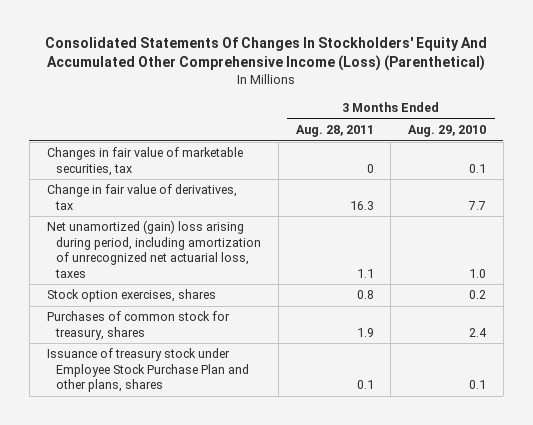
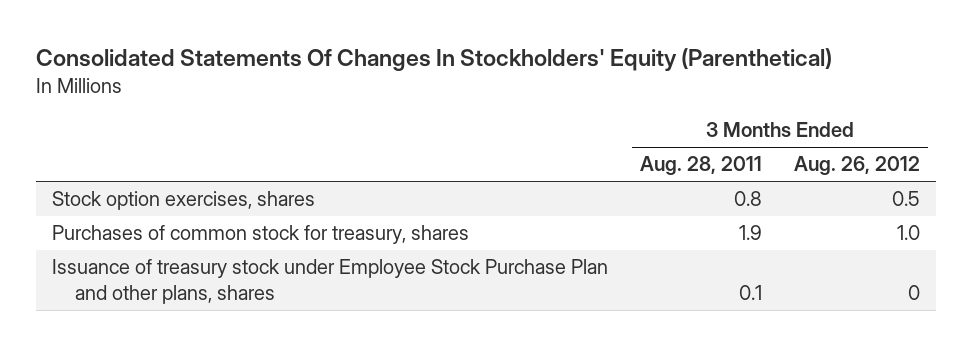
[45,37,488,72] Consolidated Statements Of Changes In Stockholders' Equity And Accumulated Other Comprehensive Income (Loss) (Parenthetical) -> [35,48,832,72] Consolidated Statements Of Changes In Stockholders' Equity (Parenthetical)
[408,124,487,137] Aug. 29, 2010 -> none
none -> [793,156,920,176] Aug. 26, 2012
[46,147,243,176] Changes in fair value of marketable securities, tax -> none
[46,184,237,210] Change in fair value of derivatives, tax -> none
[46,220,262,278] Net unamortized (gain) loss arising during period, including amortization of unrecognized net actuarial loss, taxes -> none

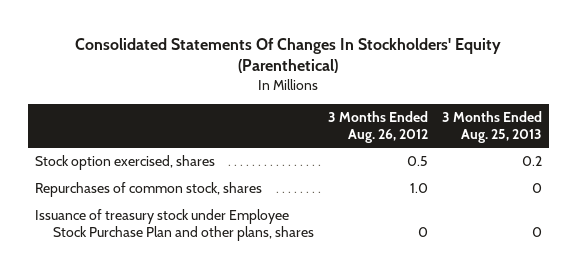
[639,156,762,176] Aug. 28, 2011 -> none
none -> [441,111,542,143] 3 Months Ended Aug. 25, 2013
[51,191,315,211] Stock option exercises, shares -> [35,155,216,171] Stock option exercised, shares
[51,225,469,245] Purchases of common stock for treasury, shares -> [35,182,263,198] Repurchases of common stock, shares

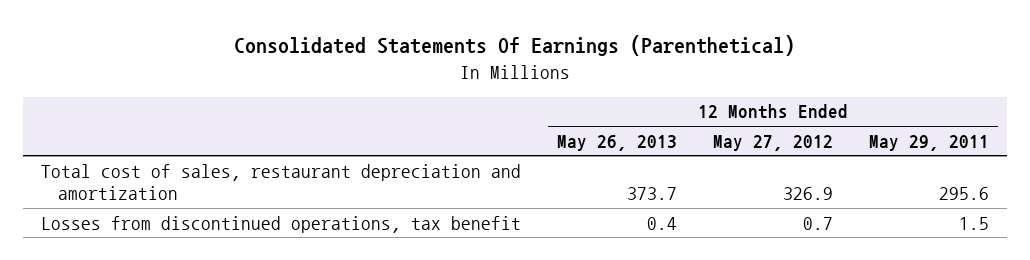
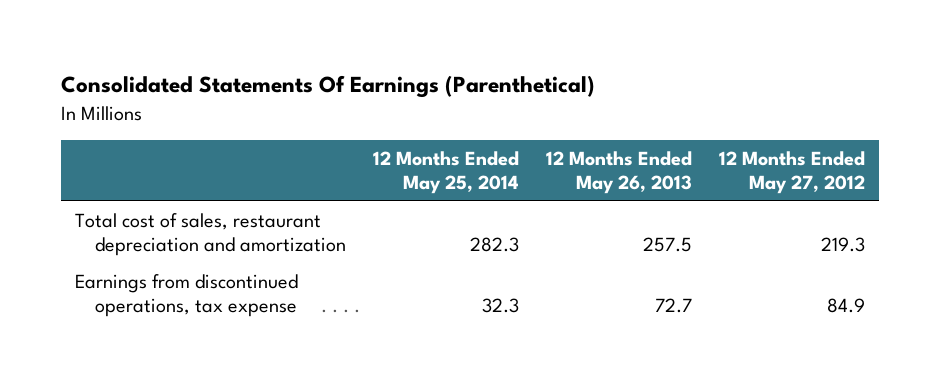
[868,134,989,151] May 29, 2011 -> none
none -> [373,150,520,195] 12 Months Ended May 25, 2014
[627,187,678,201] 373.7 -> [643,237,693,253] 257.5
[782,187,833,201] 326.9 -> [821,237,866,253] 219.3
[41,215,522,233] Losses from discontinued operations, tax benefit -> [74,274,298,318] Earnings from discontinued operations, tax expense
[647,216,678,230] 0.4 -> [655,298,693,314] 72.7
[802,216,833,230] 0.7 -> [827,298,866,314] 84.9

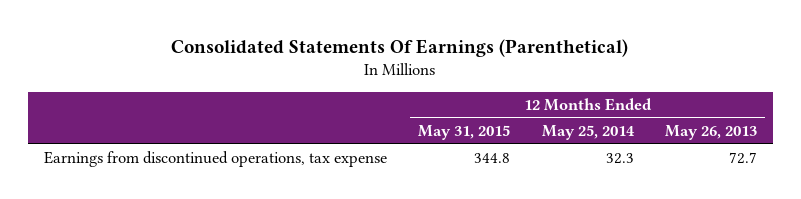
[719,150,866,195] 12 Months Ended May 27, 2012 -> none
none -> [418,124,511,140] May 31, 2015
[74,213,347,257] Total cost of sales, restaurant depreciation and amortization -> none

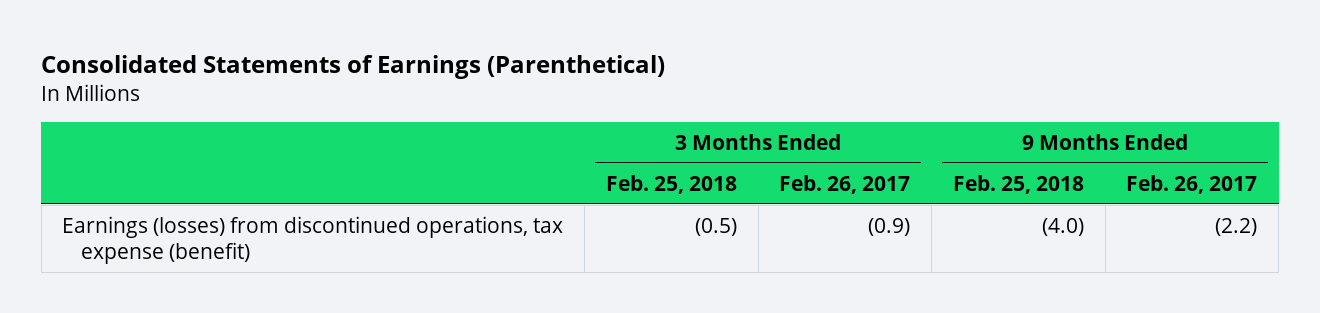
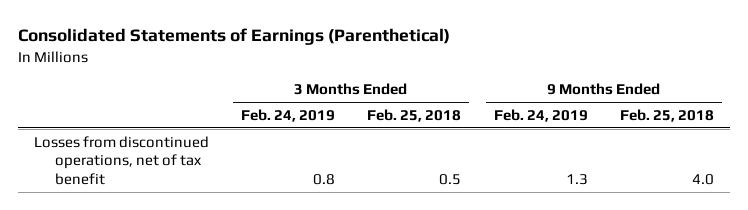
[779,174,911,194] Feb. 26, 2017 -> none
[1126,174,1258,194] Feb. 26, 2017 -> none
none -> [241,108,336,122] Feb. 24, 2019
none -> [493,108,588,122] Feb. 24, 2019
[62,215,564,264] Earnings (losses) from discontinued operations, tax expense (benefit) -> [33,135,209,185] Losses from discontinued operations, net of tax benefit
[694,217,737,236] (0.5) -> [439,173,462,185] 0.5
[1041,217,1084,236] (4.0) -> [691,173,714,185] 4.0

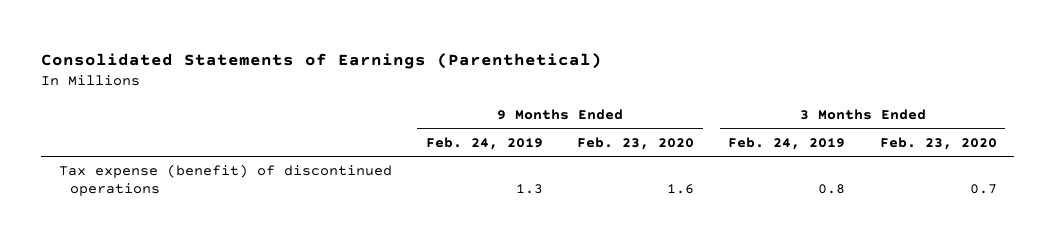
[367,108,462,122] Feb. 25, 2018 -> none
[619,108,714,122] Feb. 25, 2018 -> none
none -> [577,136,695,150] Feb. 23, 2020
none -> [879,136,997,150] Feb. 23, 2020
[33,135,209,185] Losses from discontinued operations, net of tax benefit -> [58,164,392,196] Tax expense (benefit) of discontinued operations

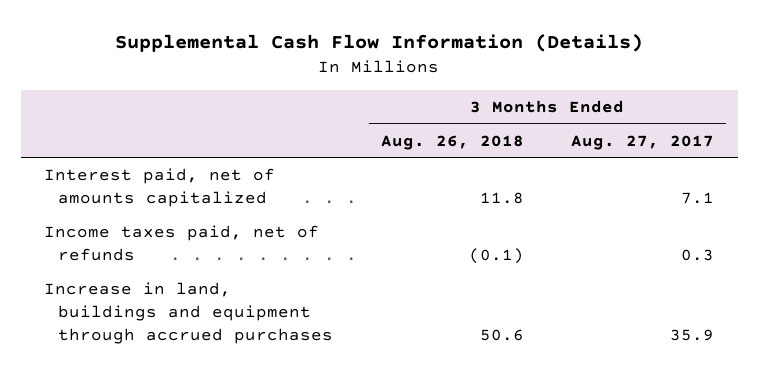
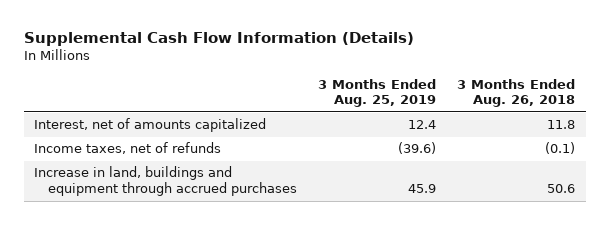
[570,134,714,150] Aug. 27, 2017 -> none
none -> [318,78,437,108] 3 Months Ended Aug. 25, 2019
[44,168,276,207] Interest paid, net of amounts capitalized -> [34,118,267,133] Interest, net of amounts capitalized
[44,225,320,261] Income taxes paid, net of refunds -> [34,142,222,155] Income taxes, net of refunds

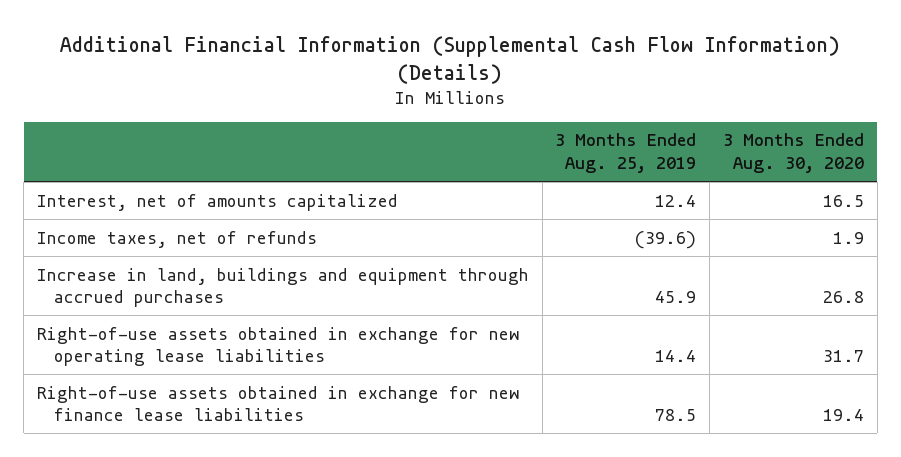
[23,31,414,46] Supplemental Cash Flow Information (Details) -> [60,35,841,84] Additional Financial Information (Supplemental Cash Flow Information) (Details)
[457,78,576,108] 3 Months Ended Aug. 26, 2018 -> none
none -> [722,133,864,174] 3 Months Ended Aug. 30, 2020
none -> [37,326,520,367] Right-of-use assets obtained in exchange for new operating lease liabilities
none -> [37,385,520,422] Right-of-use assets obtained in exchange for new finance lease liabilities

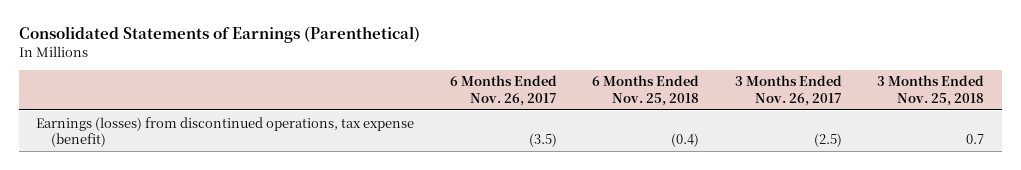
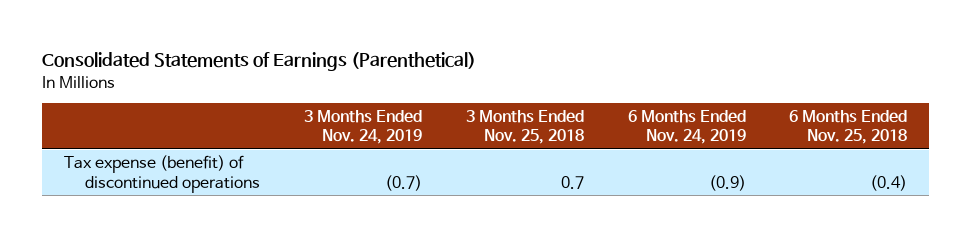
[449,75,557,107] 6 Months Ended Nov. 26, 2017 -> none
[734,75,842,107] 3 Months Ended Nov. 26, 2017 -> none
none -> [304,109,423,145] 3 Months Ended Nov. 24, 2019
none -> [627,109,746,145] 6 Months Ended Nov. 24, 2019
[36,116,415,148] Earnings (losses) from discontinued operations, tax expense (benefit) -> [63,155,261,194] Tax expense (benefit) of discontinued operations

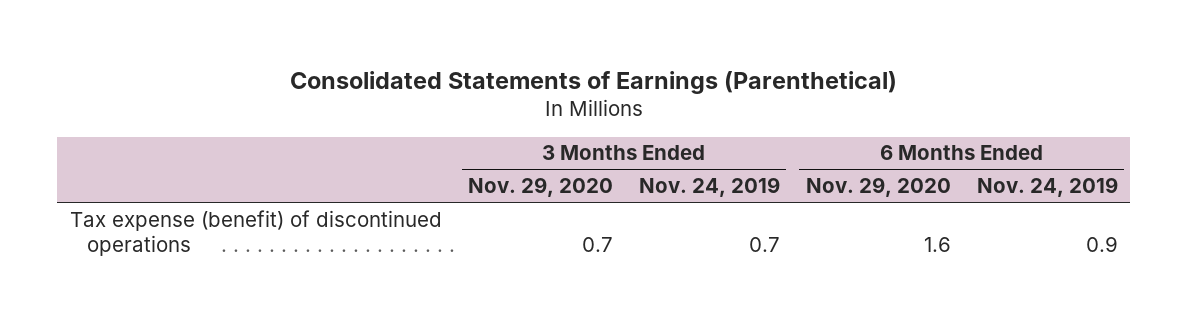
[465,109,584,145] 3 Months Ended Nov. 25, 2018 -> none
[789,109,908,145] 6 Months Ended Nov. 25, 2018 -> none
none -> [468,177,614,198] Nov. 29, 2020
none -> [805,177,951,198] Nov. 29, 2020
[385,175,423,192] (0.7) -> [748,237,780,253] 0.7
[708,175,746,192] (0.9) -> [1085,236,1118,253] 0.9

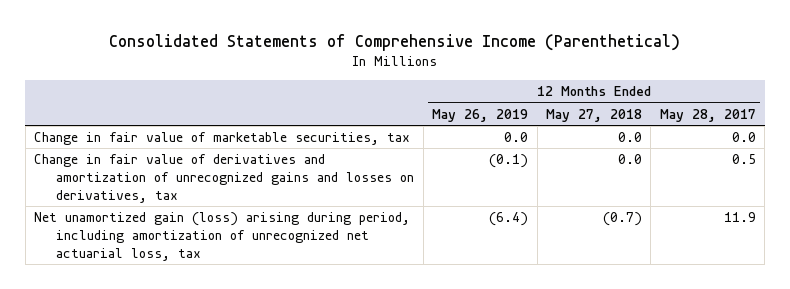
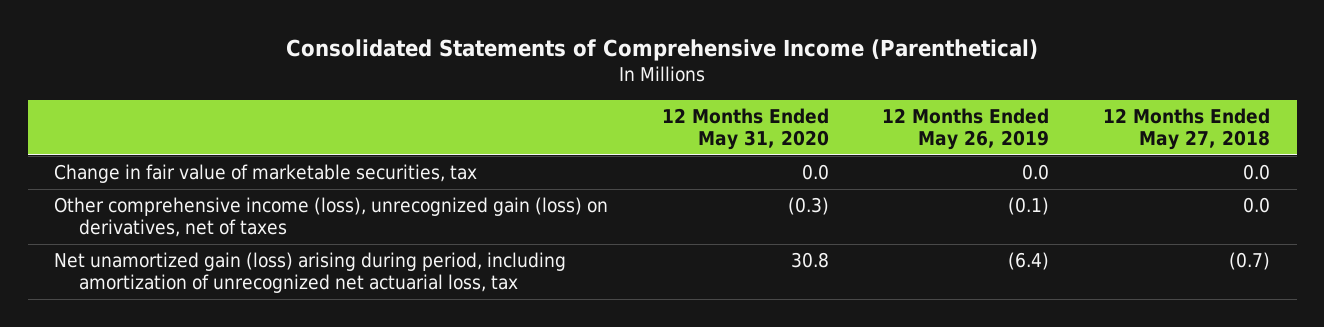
[659,108,756,122] May 28, 2017 -> none
none -> [661,107,829,151] 12 Months Ended May 31, 2020
[34,154,415,203] Change in fair value of derivatives and amortization of unrecognized gains and losses on derivatives, tax -> none
none -> [54,197,609,238] Other comprehensive income (loss), unrecognized gain (loss) on derivatives, net of taxes

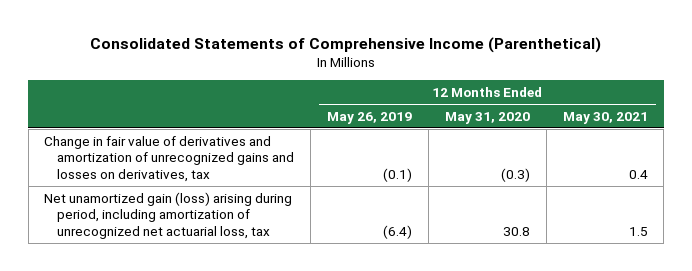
[1102,107,1270,151] 12 Months Ended May 27, 2018 -> none
none -> [562,111,648,124] May 30, 2021
[54,164,478,184] Change in fair value of marketable securities, tax -> none
[54,197,609,238] Other comprehensive income (loss), unrecognized gain (loss) on derivatives, net of taxes -> [44,135,295,182] Change in fair value of derivatives and amortization of unrecognized gains and losses on derivatives, tax

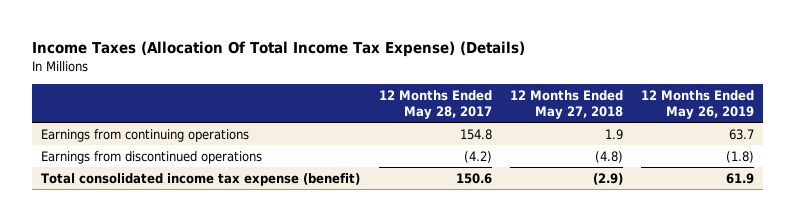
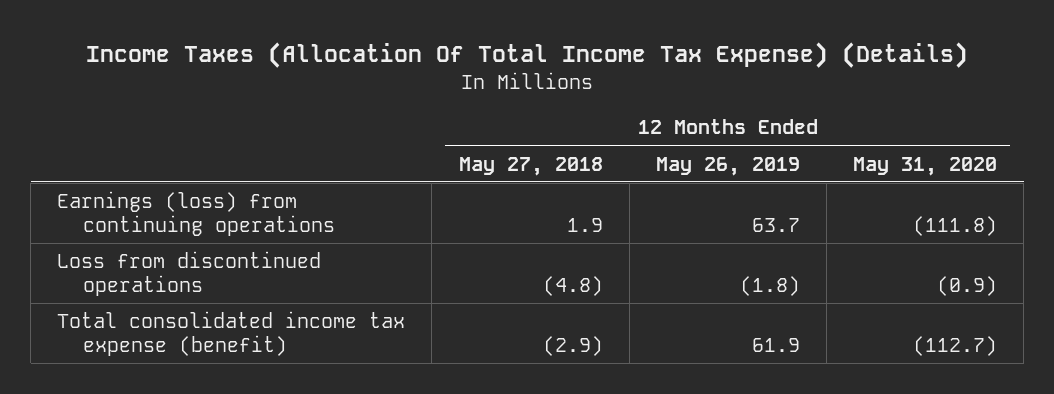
[378,89,492,120] 12 Months Ended May 28, 2017 -> none
none -> [853,156,998,176] May 31, 2020
[41,128,250,142] Earnings from continuing operations -> [57,191,335,236] Earnings (loss) from continuing operations
[41,150,263,164] Earnings from discontinued operations -> [57,251,322,296] Loss from discontinued operations

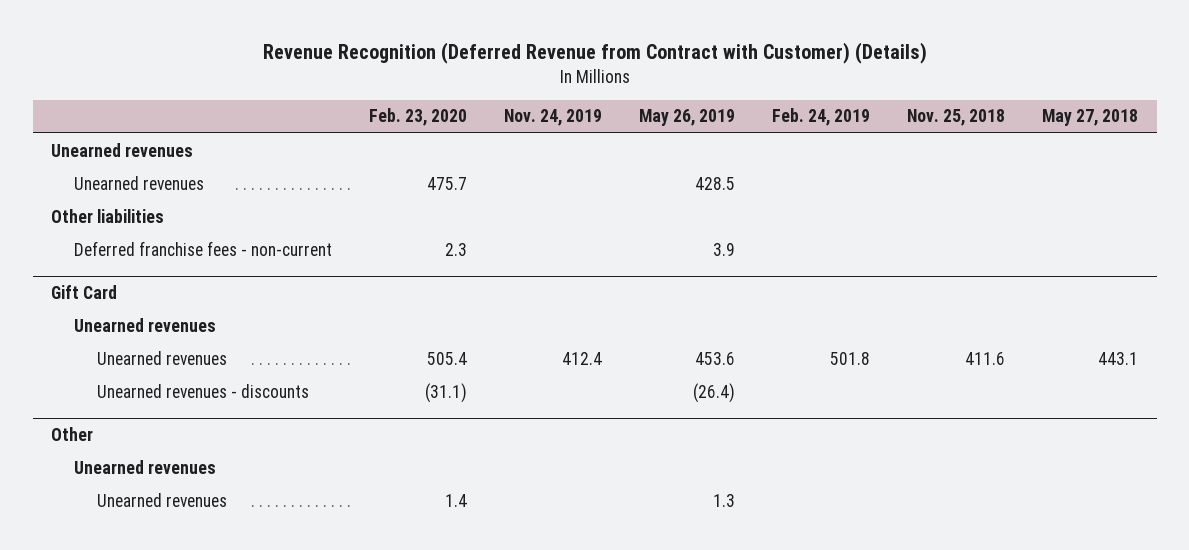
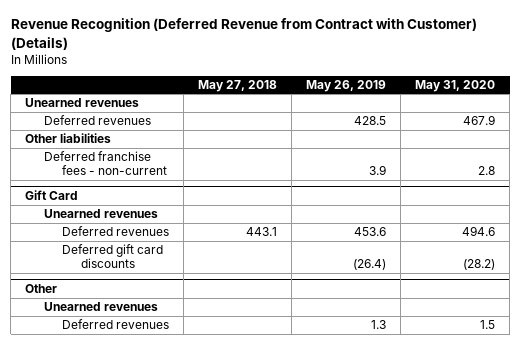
[369,108,468,127] Feb. 23, 2020 -> none
[504,109,603,127] Nov. 24, 2019 -> none
[772,108,871,127] Feb. 24, 2019 -> none
[907,109,1006,127] Nov. 25, 2018 -> none
none -> [415,79,496,92] May 31, 2020
[74,175,205,190] Unearned revenues -> [43,115,151,126] Deferred revenues
[97,350,228,365] Unearned revenues -> [62,226,170,237] Deferred revenues
[97,383,310,398] Unearned revenues - discounts -> [62,244,164,269] Deferred gift card discounts
[97,492,228,507] Unearned revenues -> [62,319,170,330] Deferred revenues

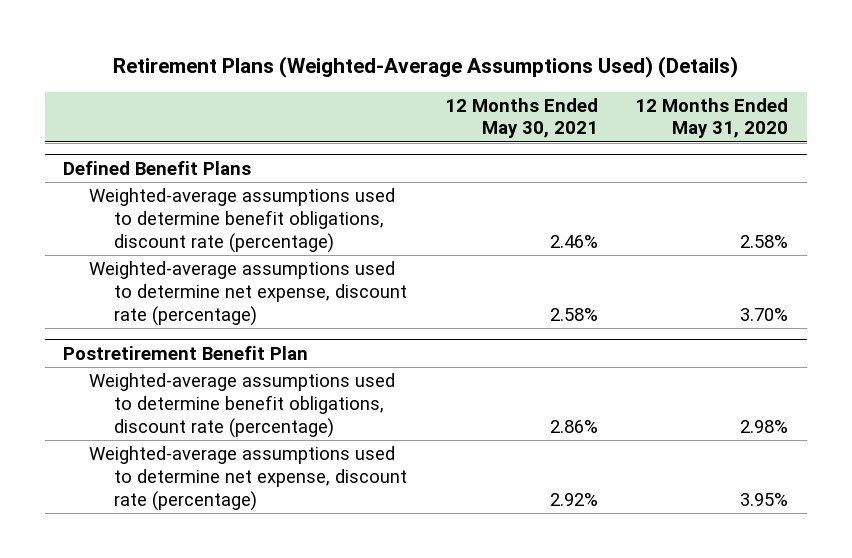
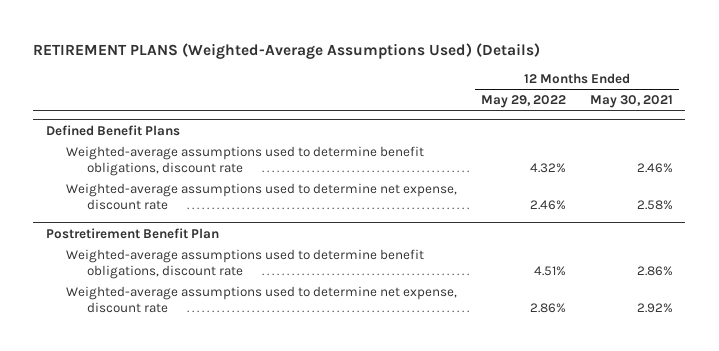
[112,56,738,79] Retirement Plans (Weighted-Average Assumptions Used) (Details) -> [33,42,541,59] RETIREMENT PLANS (Weighted-Average Assumptions Used) (Details)
[635,97,789,139] 12 Months Ended May 31, 2020 -> none
none -> [481,95,567,109] May 29, 2022
[88,188,395,253] Weighted-average assumptions used to determine benefit obligations, discount rate (percentage) -> [66,145,425,176] Weighted-average assumptions used to determine benefit obligations, discount rate
[88,261,408,326] Weighted-average assumptions used to determine net expense, discount rate (percentage) -> [66,182,458,210] Weighted-average assumptions used to determine net expense, discount rate
[88,373,395,438] Weighted-average assumptions used to determine benefit obligations, discount rate (percentage) -> [66,248,425,279] Weighted-average assumptions used to determine benefit obligations, discount rate
[88,446,408,511] Weighted-average assumptions used to determine net expense, discount rate (percentage) -> [66,285,458,313] Weighted-average assumptions used to determine net expense, discount rate

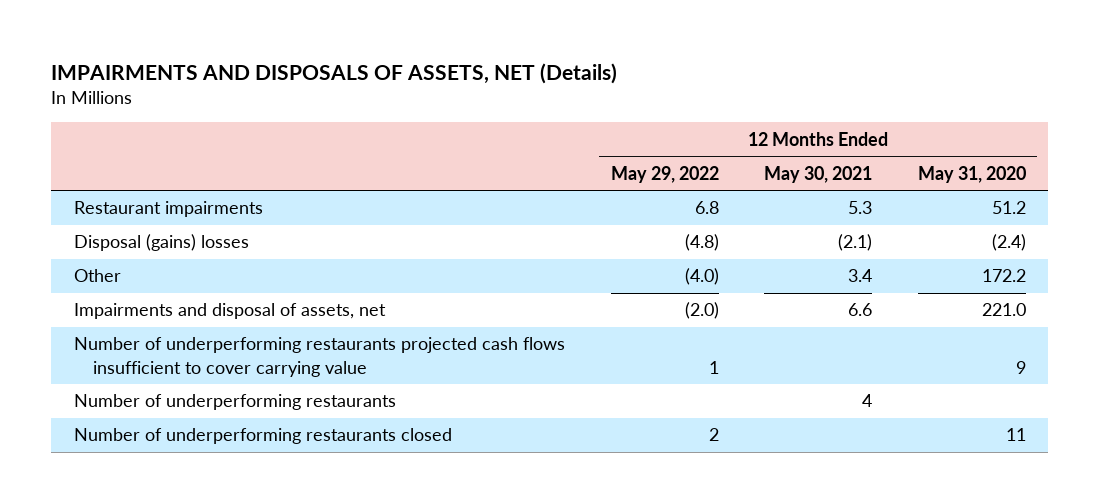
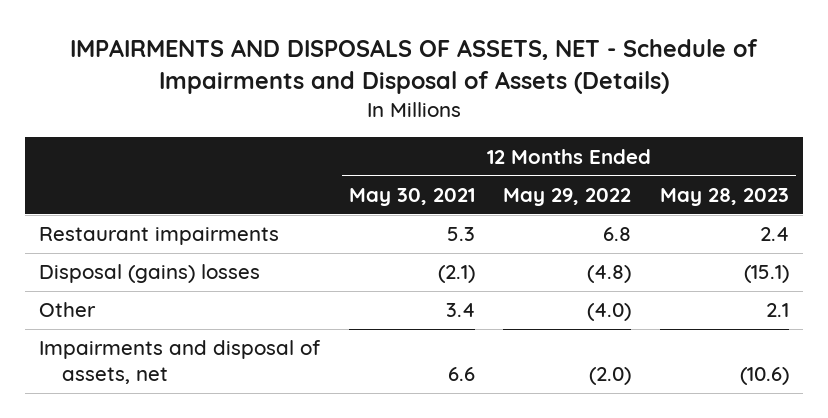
[51,62,618,84] IMPAIRMENTS AND DISPOSALS OF ASSETS, NET (Details) -> [69,38,758,94] IMPAIRMENTS AND DISPOSALS OF ASSETS, NET - Schedule of Impairments and Disposal of Assets (Details)
[917,165,1026,183] May 31, 2020 -> none
none -> [659,187,789,206] May 28, 2023
[74,337,566,377] Number of underperforming restaurants projected cash flows insufficient to cover carrying value -> none
[74,394,397,411] Number of underperforming restaurants -> none
[74,428,453,445] Number of underperforming restaurants closed -> none

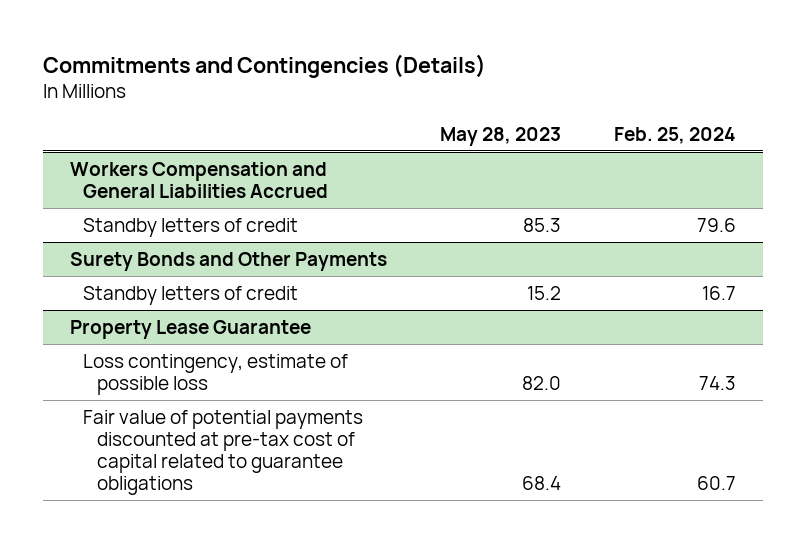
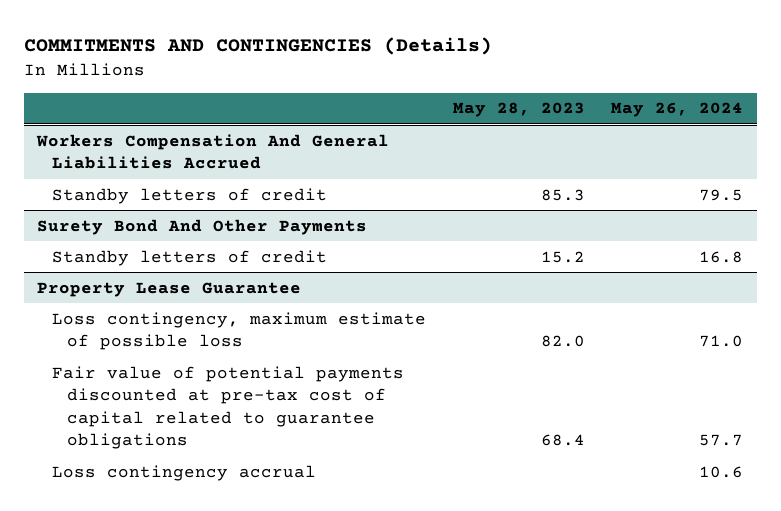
[43,53,487,78] Commitments and Contingencies (Details) -> [23,37,492,56] COMMITMENTS AND CONTINGENCIES (Details)
[614,126,737,144] Feb. 25, 2024 -> none
none -> [611,102,744,118] May 26, 2024
[69,161,329,198] Workers Compensation and General Liabilities Accrued -> [36,133,390,170] Workers Compensation And General Liabilities Accrued
[69,251,387,271] Surety Bonds and Other Payments -> [37,218,368,235] Surety Bond And Other Payments
[83,353,349,395] Loss contingency, estimate of possible loss -> [52,311,427,351] Loss contingency, maximum estimate of possible loss
none -> [52,464,317,481] Loss contingency accrual

